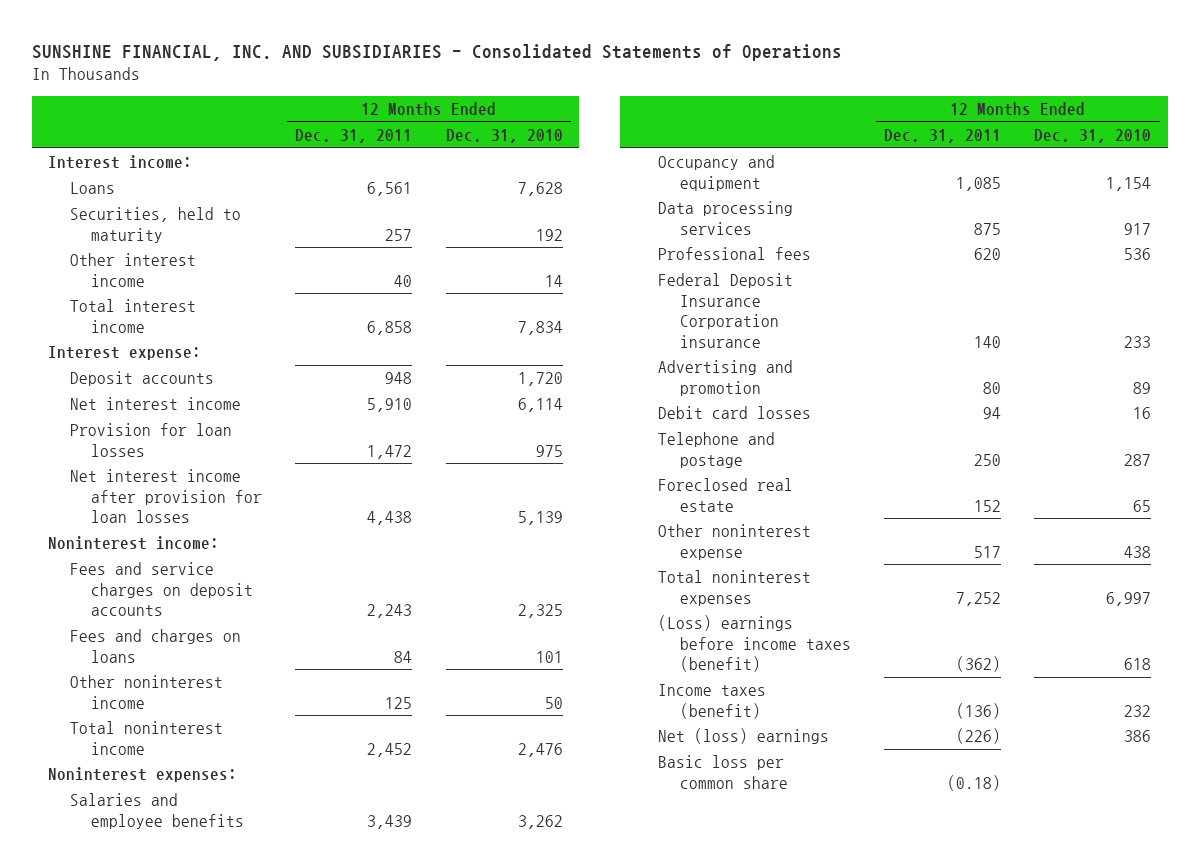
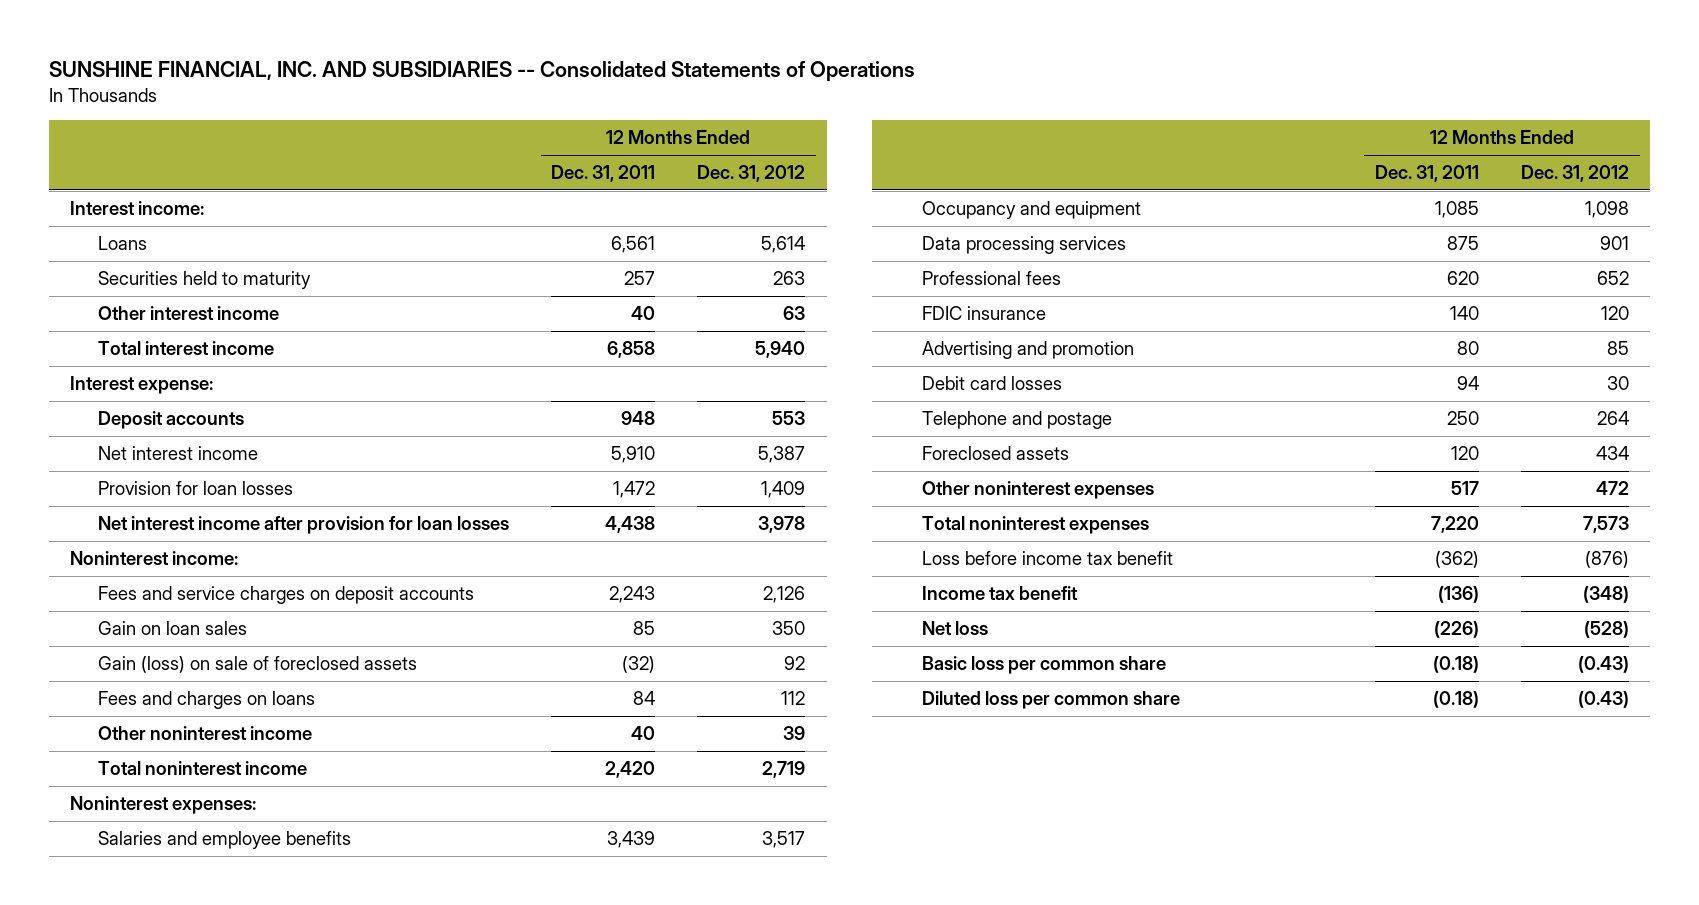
[31,44,842,62] SUNSHINE FINANCIAL, INC. AND SUBSIDIARIES - Consolidated Statements of Operations -> [48,61,915,83] SUNSHINE FINANCIAL, INC. AND SUBSIDIARIES -- Consolidated Statements of Operations
[445,128,563,143] Dec. 31, 2010 -> none
none -> [697,165,806,183] Dec. 31, 2012
[69,207,241,243] Securities, held to maturity -> [97,271,311,290] Securities held to maturity
none -> [97,621,247,636] Gain on loan sales
none -> [97,656,417,674] Gain (loss) on sale of foreclosed assets
[385,696,413,709] 125 -> [631,726,656,741] 40
[367,742,413,757] 2,452 -> [605,761,656,779] 2,420
[658,273,794,348] Federal Deposit Insurance Corporation insurance -> [921,306,1046,321] FDIC insurance
[658,478,794,512] Foreclosed real estate -> none
none -> [921,446,1069,461] Foreclosed assets
[658,524,812,560] Other noninterest expense -> [921,481,1154,500] Other noninterest expenses
[955,591,1001,606] 7,252 -> [1430,516,1479,534] 7,220
[658,615,851,673] (Loss) earnings before income taxes (benefit) -> [921,551,1173,566] Loss before income tax benefit
[658,684,767,719] Income taxes (benefit) -> [921,586,1078,601] Income tax benefit
[658,728,830,745] Net (loss) earnings -> [921,621,988,636] Net loss
none -> [921,691,1180,710] Diluted loss per common share

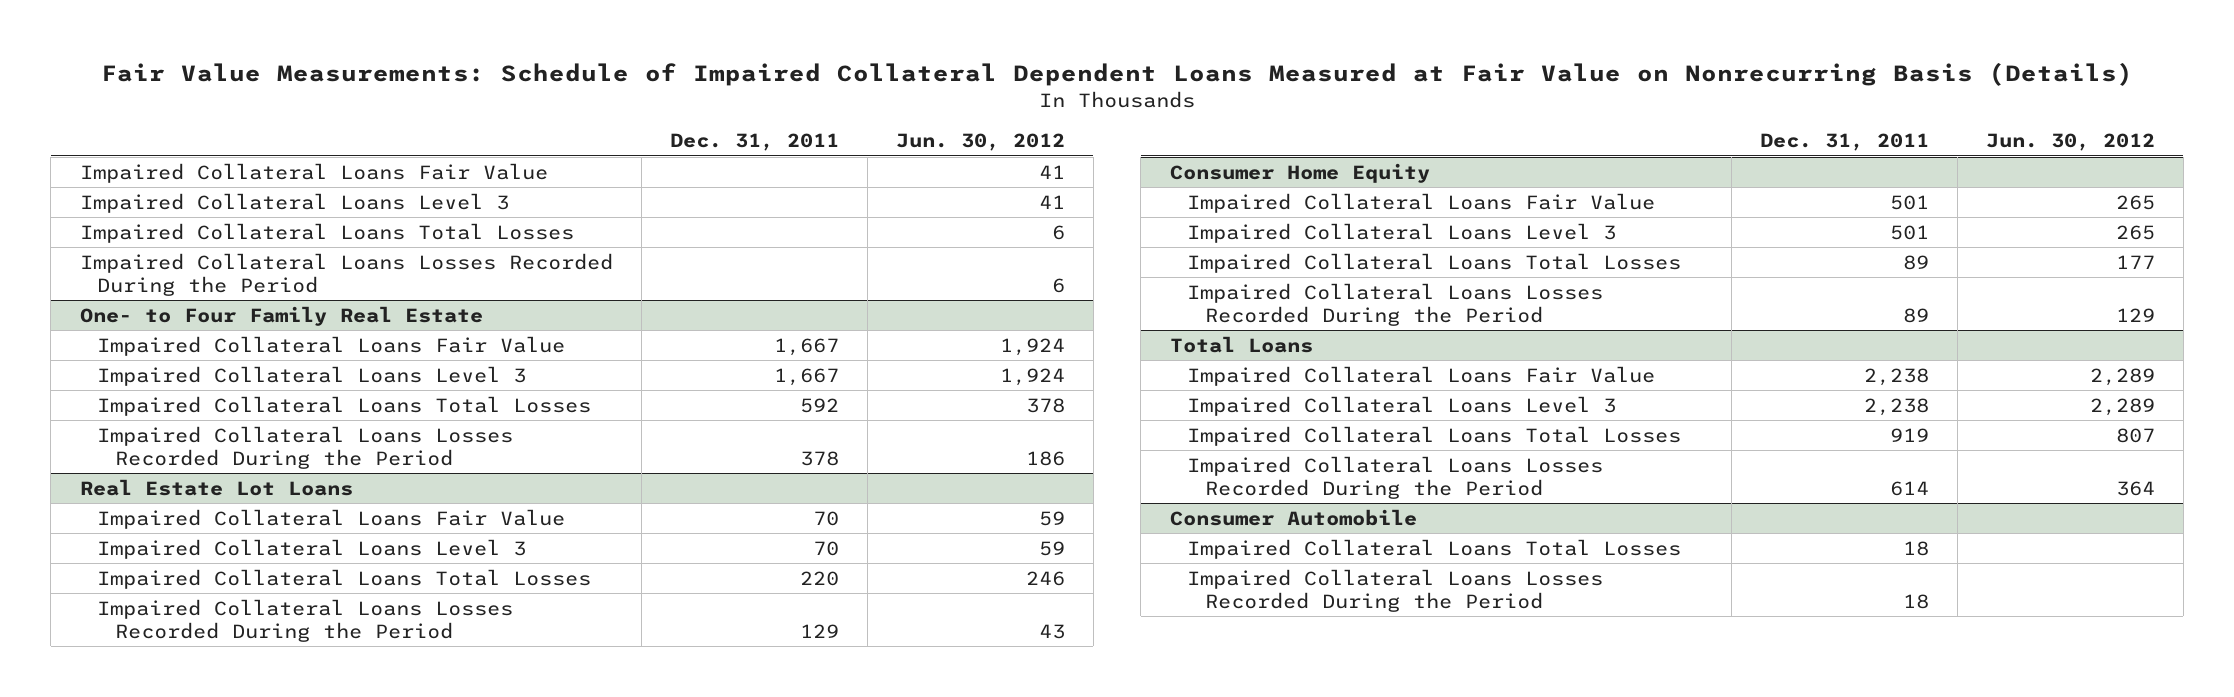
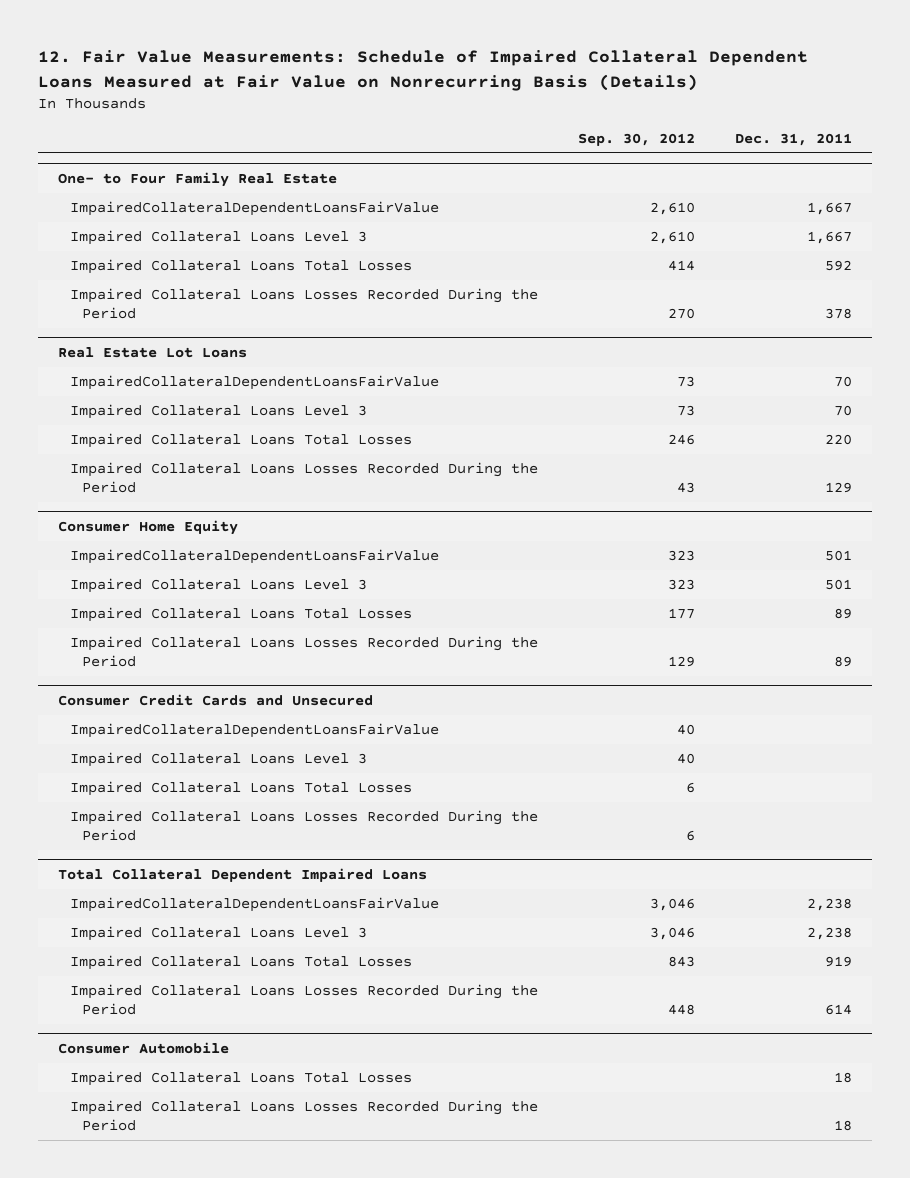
[101,61,2134,86] Fair Value Measurements: Schedule of Impaired Collateral Dependent Loans Measured at Fair Value on Nonrecurring Basis (Details) -> [37,50,808,91] 12. Fair Value Measurements: Schedule of Impaired Collateral Dependent Loans Measured at Fair Value on Nonrecurring Basis (Details)
[895,133,1065,152] Jun. 30, 2012 -> none
none -> [578,132,696,146] Sep. 30, 2012
[79,162,548,183] Impaired Collateral Loans Fair Value -> none
[79,192,509,213] Impaired Collateral Loans Level 3 -> none
[79,222,574,243] Impaired Collateral Loans Total Losses -> none
[79,252,613,296] Impaired Collateral Loans Losses Recorded During the Period -> none
[97,335,566,356] Impaired Collateral Loans Fair Value -> [69,201,439,217] ImpairedCollateralDependentLoansFairValue
[97,508,566,529] Impaired Collateral Loans Fair Value -> none
none -> [69,375,439,391] ImpairedCollateralDependentLoansFairValue
[1187,192,1656,213] Impaired Collateral Loans Fair Value -> none
none -> [69,549,439,565] ImpairedCollateralDependentLoansFairValue
[1169,335,1313,353] Total Loans -> none
none -> [57,693,373,706] Consumer Credit Cards and Unsecured
none -> [69,723,439,739] ImpairedCollateralDependentLoansFairValue
none -> [69,752,367,768] Impaired Collateral Loans Level 3
none -> [69,781,412,797] Impaired Collateral Loans Total Losses
none -> [69,810,538,842] Impaired Collateral Loans Losses Recorded During the Period
none -> [57,867,427,882] Total Collateral Dependent Impaired Loans
[1187,365,1656,386] Impaired Collateral Loans Fair Value -> [69,897,439,913] ImpairedCollateralDependentLoansFairValue

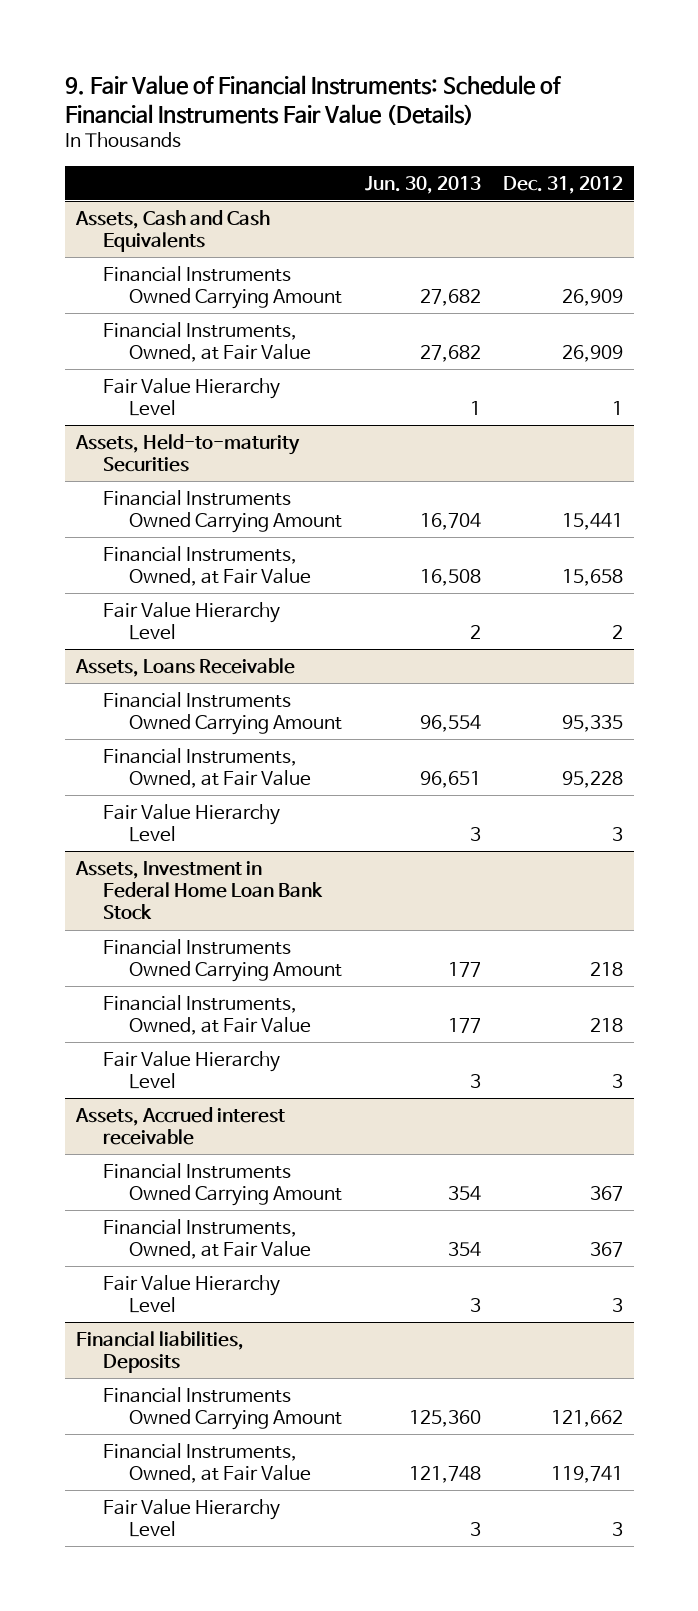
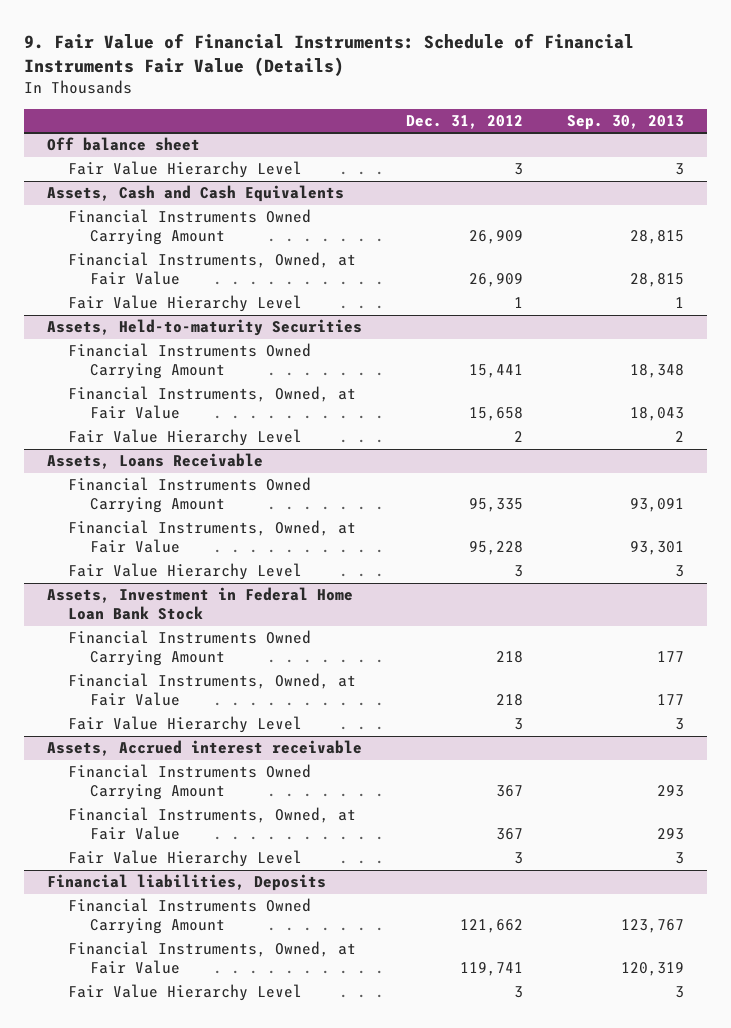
[364,175,481,194] Jun. 30, 2013 -> none
none -> [567,114,685,130] Sep. 30, 2013
none -> [46,137,200,152] Off balance sheet
none -> [68,161,303,179] Fair Value Hierarchy Level

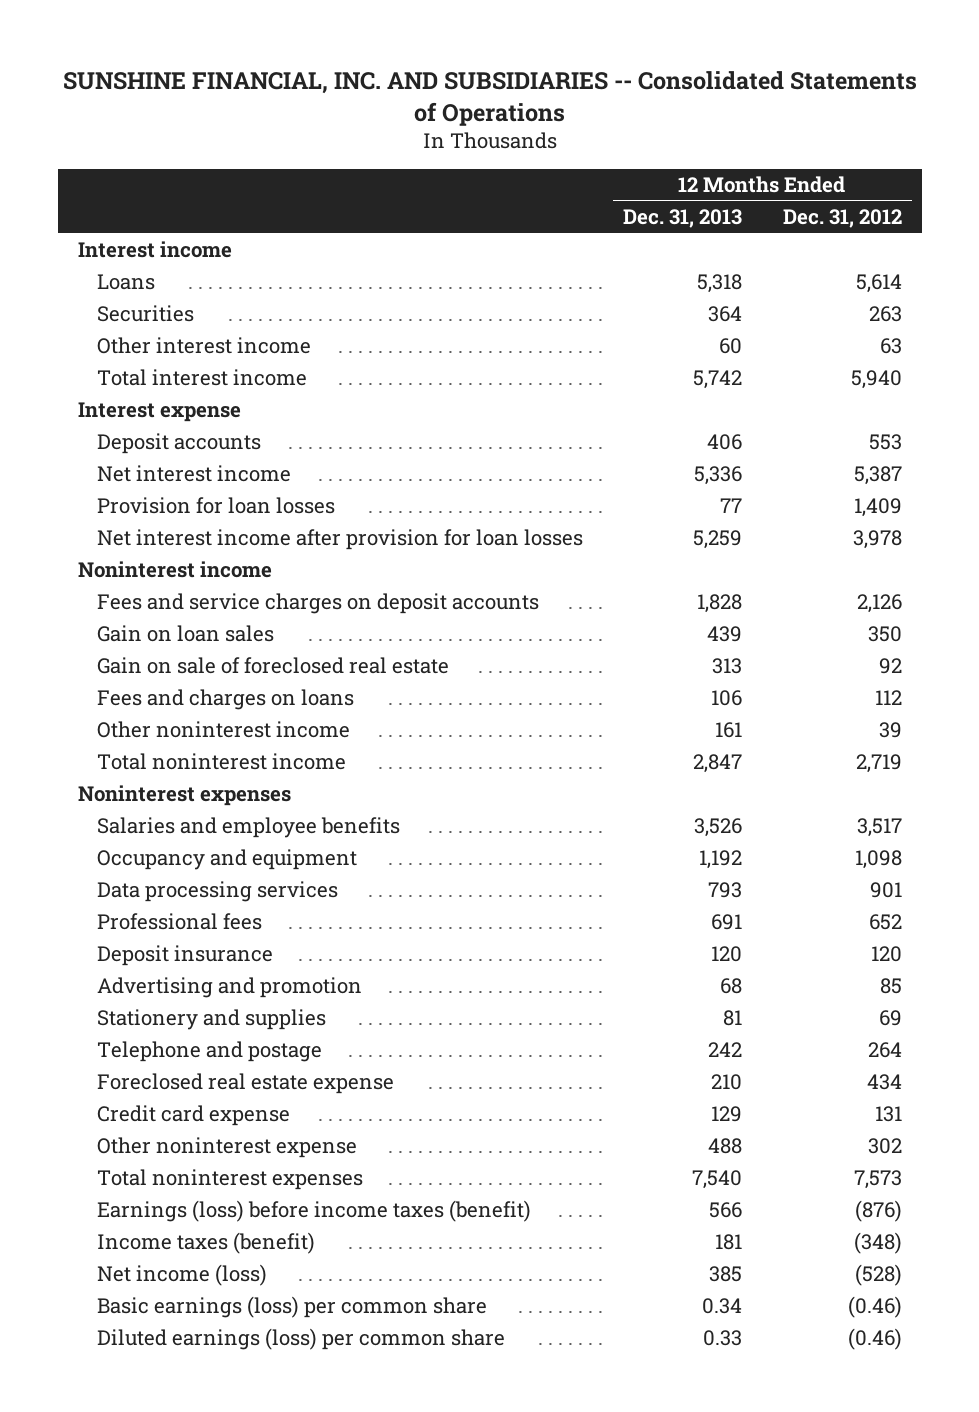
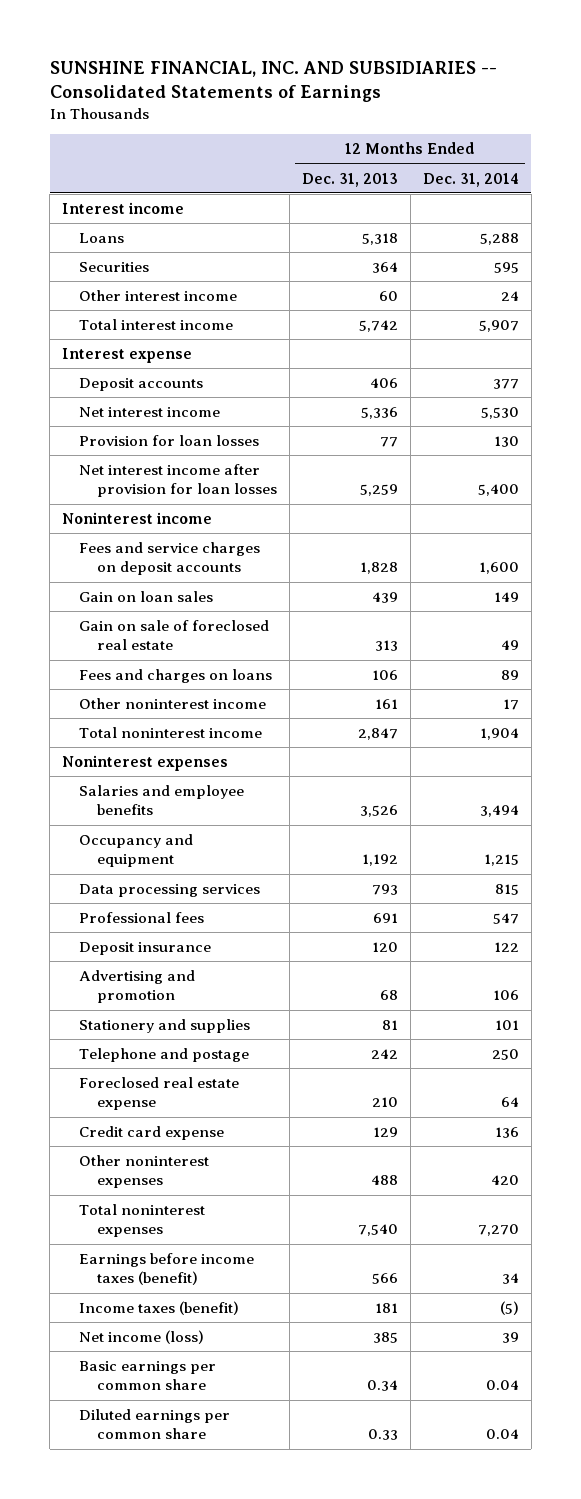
[62,71,917,126] SUNSHINE FINANCIAL, INC. AND SUBSIDIARIES -- Consolidated Statements of Operations -> [49,60,497,102] SUNSHINE FINANCIAL, INC. AND SUBSIDIARIES -- Consolidated Statements of Earnings
[782,208,902,228] Dec. 31, 2012 -> none
none -> [422,172,519,187] Dec. 31, 2014
[97,1137,358,1159] Other noninterest expense -> [79,1155,210,1189] Other noninterest expenses
[97,1200,532,1223] Earnings (loss) before income taxes (benefit) -> [79,1253,255,1286] Earnings before income taxes (benefit)
[97,1296,488,1319] Basic earnings (loss) per common share -> [79,1361,217,1391] Basic earnings per common share
[97,1328,506,1351] Diluted earnings (loss) per common share -> [79,1409,231,1440] Diluted earnings per common share

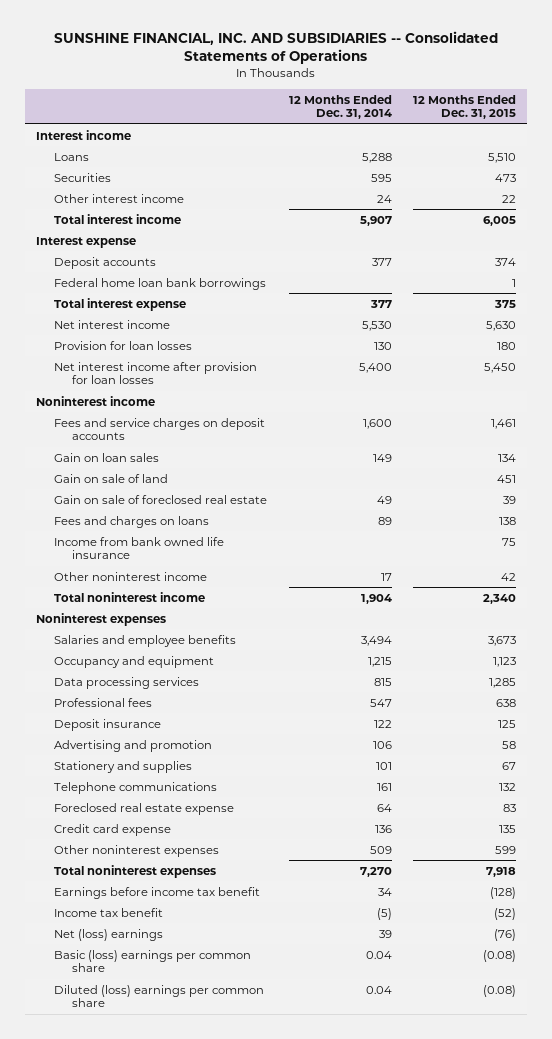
[49,60,497,102] SUNSHINE FINANCIAL, INC. AND SUBSIDIARIES -- Consolidated Statements of Earnings -> [53,31,498,65] SUNSHINE FINANCIAL, INC. AND SUBSIDIARIES -- Consolidated Statements of Operations
[301,172,398,187] Dec. 31, 2013 -> none
none -> [412,94,516,120] 12 Months Ended Dec. 31, 2015
none -> [54,277,267,290] Federal home loan bank borrowings
none -> [54,297,187,311] Total interest expense
none -> [54,473,169,483] Gain on sale of land
none -> [54,536,225,560] Income from bank owned life insurance
[79,1048,250,1063] Telephone and postage -> none
none -> [54,781,218,794] Telephone communications
[490,1175,519,1186] 420 -> [369,845,392,854] 509
[79,1253,255,1286] Earnings before income taxes (benefit) -> [54,886,261,899] Earnings before income tax benefit
[79,1301,240,1316] Income taxes (benefit) -> [54,907,164,917] Income tax benefit
[79,1330,205,1345] Net income (loss) -> [54,928,164,941] Net (loss) earnings
[79,1361,217,1391] Basic earnings per common share -> [54,949,252,973] Basic (loss) earnings per common share
[79,1409,231,1440] Diluted earnings per common share -> [54,984,265,1008] Diluted (loss) earnings per common share

